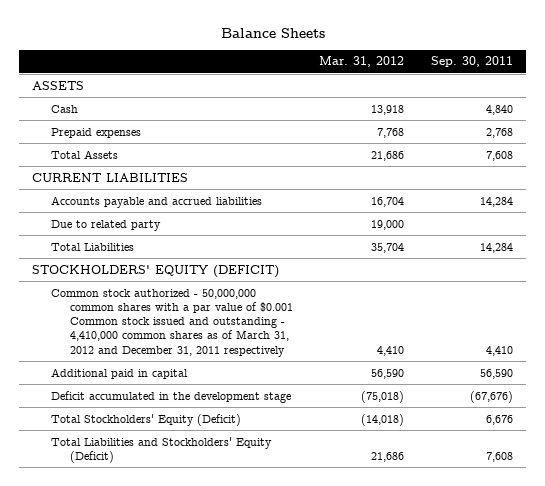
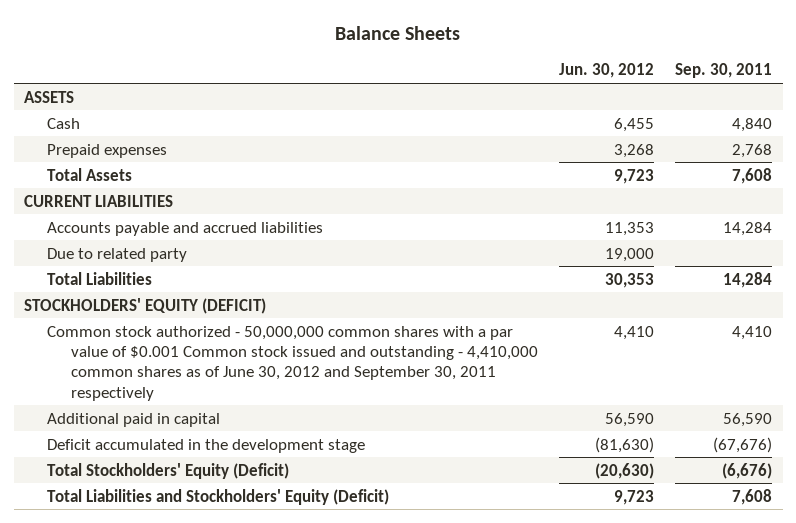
[319,56,405,68] Mar. 31, 2012 -> none
none -> [558,63,654,79] Jun. 30, 2012
[50,288,293,357] Common stock authorized - 50,000,000 common shares with a par value of $0.001 Common stock issued and outstanding - 4,410,000 common shares as of March 31, 2012 and December 31, 2011 respectively -> [47,325,538,401] Common stock authorized - 50,000,000 common shares with a par value of $0.001 Common stock issued and outstanding - 4,410,000 common shares as of June 30, 2012 and September 30, 2011 respectively
[486,414,514,425] 6,676 -> [722,462,773,479] (6,676)

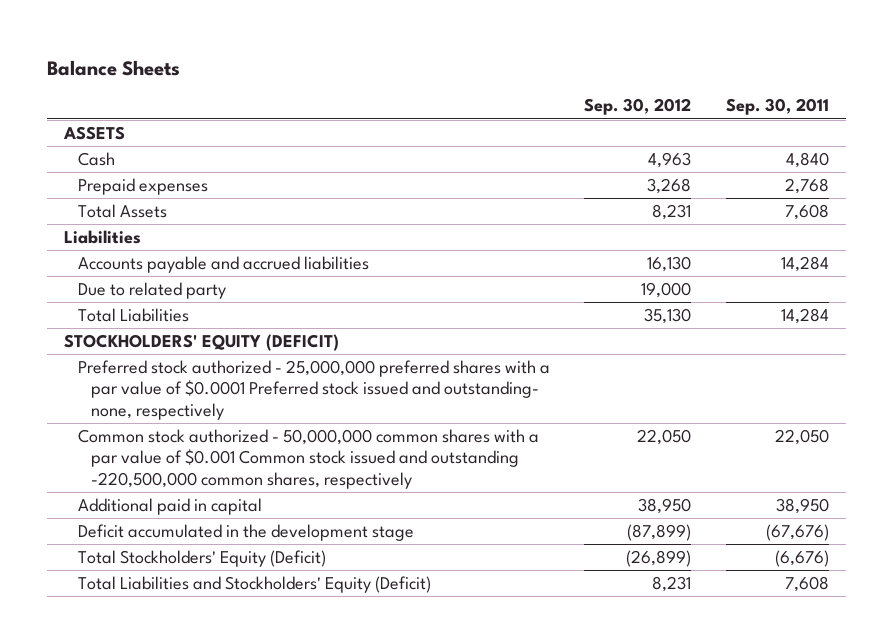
[558,63,654,79] Jun. 30, 2012 -> none
none -> [584,98,692,116] Sep. 30, 2012
[24,194,174,207] CURRENT LIABILITIES -> [64,229,142,244] Liabilities
none -> [77,359,550,420] Preferred stock authorized - 25,000,000 preferred shares with a par value of $0.0001 Preferred stock issued and outstanding- none, respectively
[47,325,538,401] Common stock authorized - 50,000,000 common shares with a par value of $0.001 Common stock issued and outstanding - 4,410,000 common shares as of June 30, 2012 and September 30, 2011 respectively -> [77,428,539,489] Common stock authorized - 50,000,000 common shares with a par value of $0.001 Common stock issued and outstanding -220,500,000 common shares, respectively
[732,325,773,340] 4,410 -> [774,428,829,445] 22,050
[723,412,773,427] 56,590 -> [775,497,829,514] 38,950

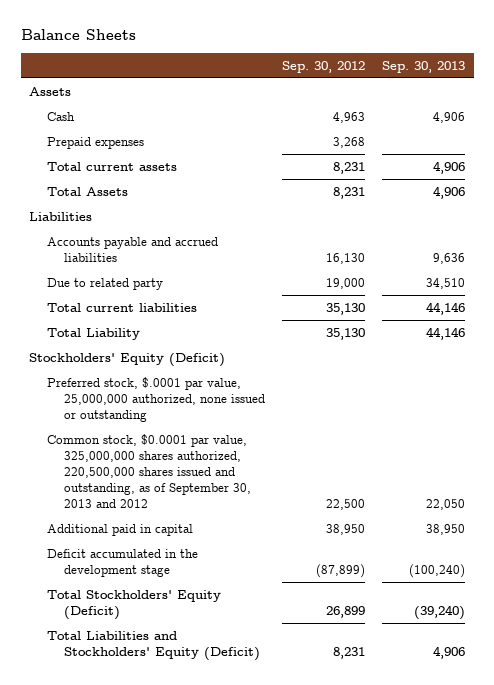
[725,98,829,116] Sep. 30, 2011 -> none
none -> [381,60,465,73] Sep. 30, 2013
[63,125,126,140] ASSETS -> [29,86,72,96] Assets
none -> [46,161,177,171] Total current assets
none -> [46,302,197,312] Total current liabilities
[77,307,189,322] Total Liabilities -> [46,327,140,340] Total Liability
[64,333,340,351] STOCKHOLDERS' EQUITY (DEFICIT) -> [29,352,226,367] Stockholders' Equity (Deficit)
[77,359,550,420] Preferred stock authorized - 25,000,000 preferred shares with a par value of $0.0001 Preferred stock issued and outstanding- none, respectively -> [46,376,265,423] Preferred stock, $.0001 par value, 25,000,000 authorized, none issued or outstanding
[77,428,539,489] Common stock authorized - 50,000,000 common shares with a par value of $0.001 Common stock issued and outstanding -220,500,000 common shares, respectively -> [46,433,251,509] Common stock, $0.0001 par value, 325,000,000 shares authorized, 220,500,000 shares issued and outstanding, as of September 30, 2013 and 2012
[637,428,692,445] 22,050 -> [325,499,365,511] 22,500
[626,549,692,567] (26,899) -> [325,605,365,618] 26,899

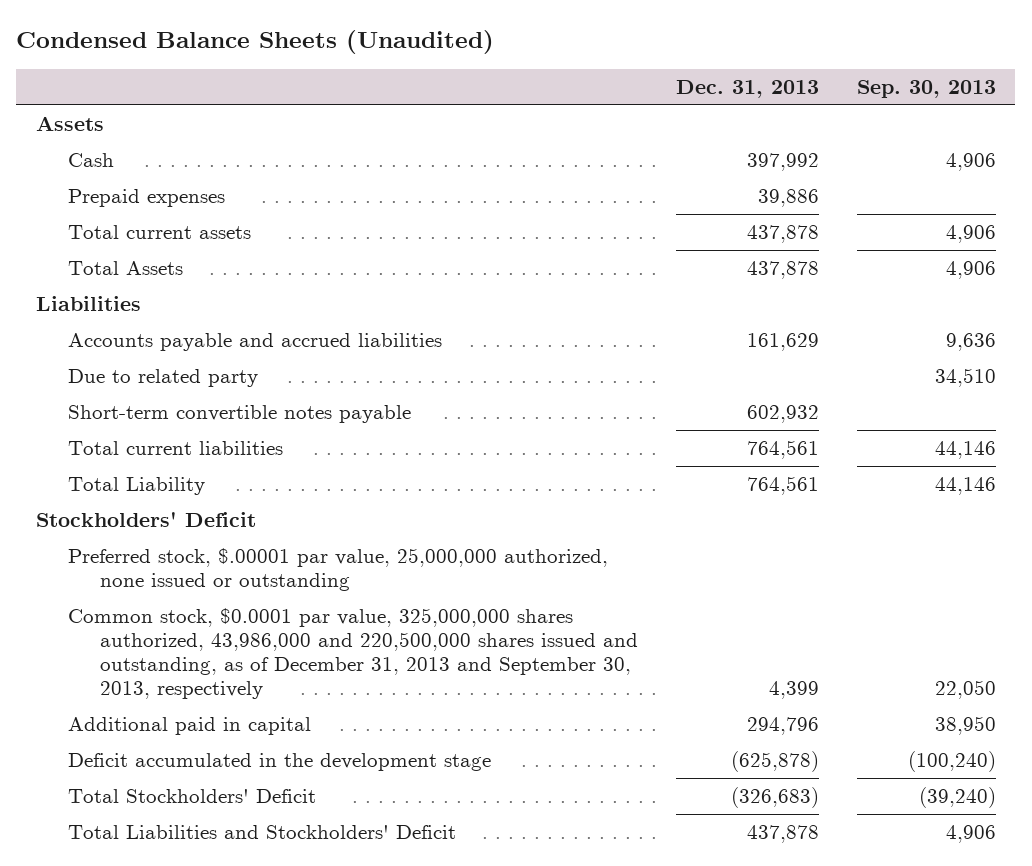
[20,29,136,41] Balance Sheets -> [16,30,495,55] Condensed Balance Sheets (Unaudited)
[281,60,365,73] Sep. 30, 2012 -> none
none -> [676,79,820,98] Dec. 31, 2013
none -> [67,405,411,424] Short-term convertible notes payable
[29,352,226,367] Stockholders' Equity (Deficit) -> [35,512,256,528] Stockholders' Deficit
[46,376,265,423] Preferred stock, $.0001 par value, 25,000,000 authorized, none issued or outstanding -> [67,548,608,592] Preferred stock, $.00001 par value, 25,000,000 authorized, none issued or outstanding
[46,433,251,509] Common stock, $0.0001 par value, 325,000,000 shares authorized, 220,500,000 shares issued and outstanding, as of September 30, 2013 and 2012 -> [67,608,638,700] Common stock, $0.0001 par value, 325,000,000 shares authorized, 43,986,000 and 220,500,000 shares issued and outstanding, as of December 31, 2013 and September 30, 2013, respectively
[46,589,221,620] Total Stockholders' Equity (Deficit) -> [67,789,316,804] Total Stockholders' Deficit
[46,630,260,661] Total Liabilities and Stockholders' Equity (Deficit) -> [67,825,456,840] Total Liabilities and Stockholders' Deficit

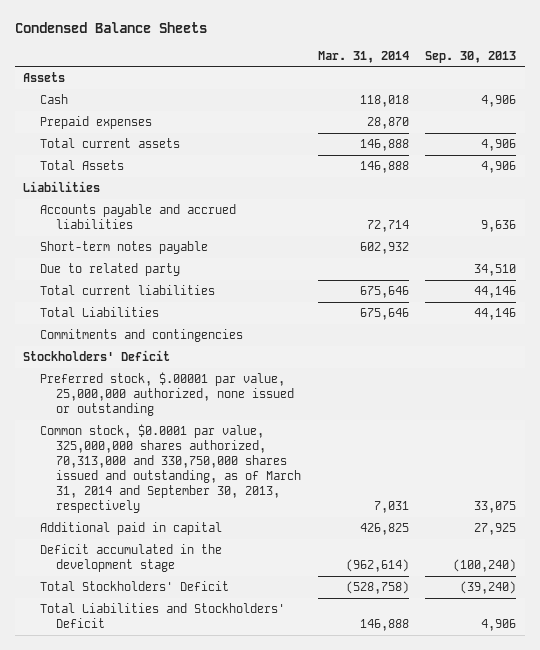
[16,30,495,55] Condensed Balance Sheets (Unaudited) -> [14,21,207,33] Condensed Balance Sheets
[676,79,820,98] Dec. 31, 2013 -> none
none -> [317,50,409,63] Mar. 31, 2014
none -> [39,241,208,255] Short-term notes payable
[67,405,411,424] Short-term convertible notes payable -> none
[67,477,205,496] Total Liability -> [39,307,159,318] Total Liabilities
none -> [39,329,243,343] Commitments and contingencies
[67,608,638,700] Common stock, $0.0001 par value, 325,000,000 shares authorized, 43,986,000 and 220,500,000 shares issued and outstanding, as of December 31, 2013 and September 30, 2013, respectively -> [39,424,301,514] Common stock, $0.0001 par value, 325,000,000 shares authorized, 70,313,000 and 330,750,000 shares issued and outstanding, as of March 31, 2014 and September 30, 2013, respectively
[935,680,997,700] 22,050 -> [474,501,517,514] 33,075
[935,716,997,736] 38,950 -> [474,523,517,536] 27,925

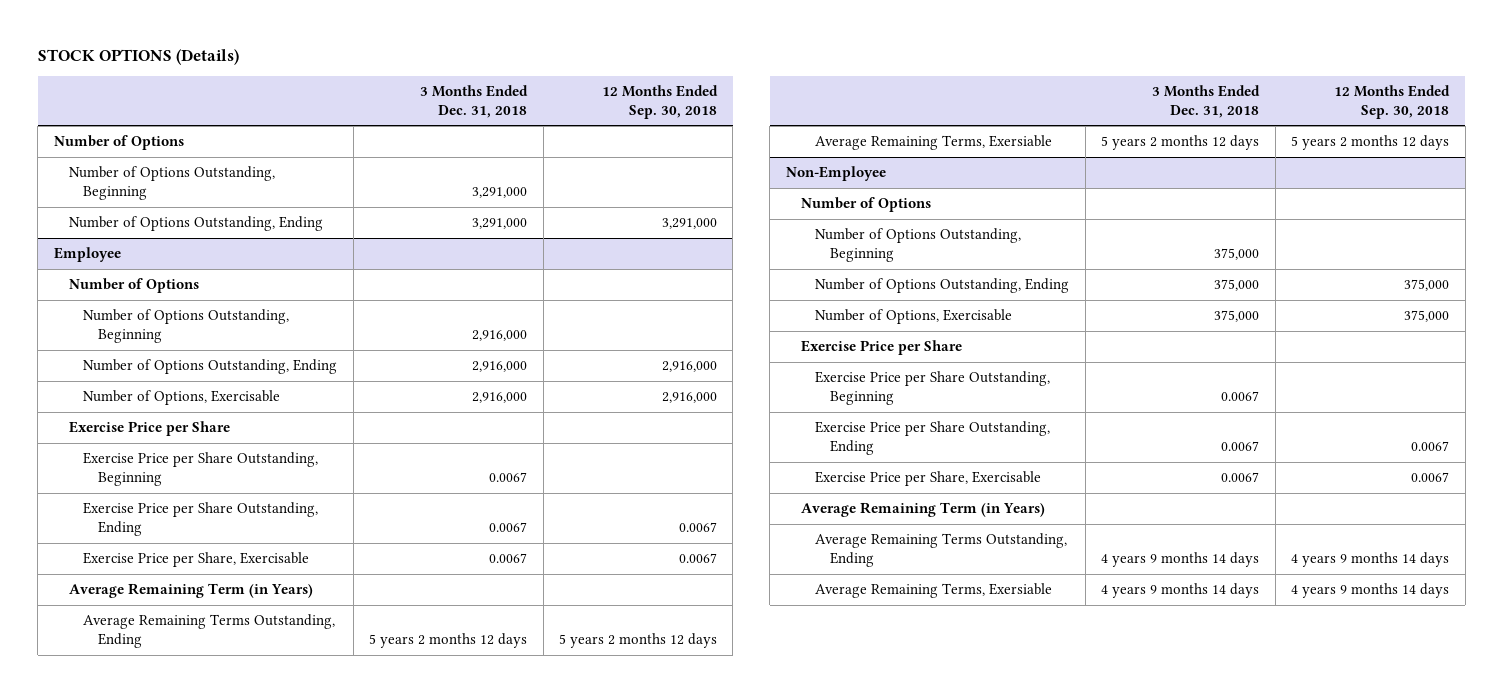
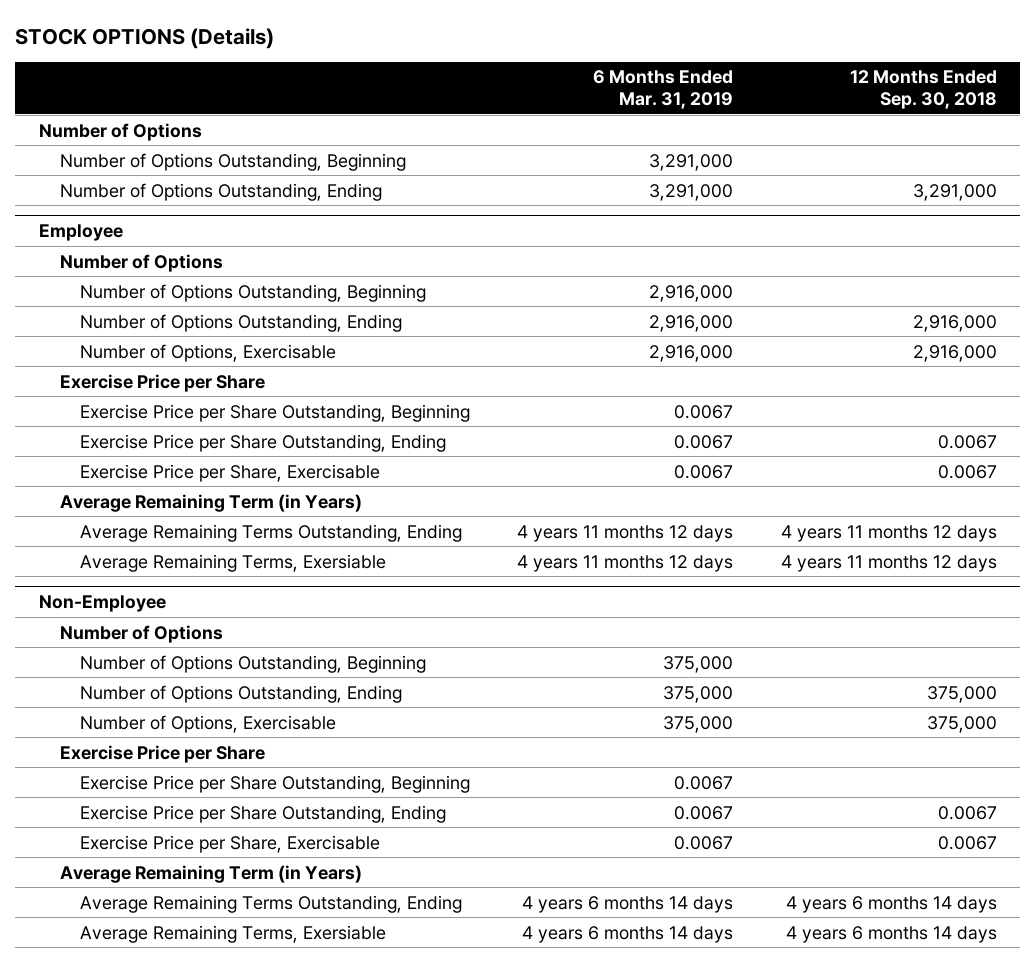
[420,84,529,118] 3 Months Ended Dec. 31, 2018 -> none
none -> [593,70,734,109] 6 Months Ended Mar. 31, 2019
[559,633,718,649] 5 years 2 months 12 days -> [780,524,997,542] 4 years 11 months 12 days
[1291,135,1450,151] 5 years 2 months 12 days -> [780,554,997,572] 4 years 11 months 12 days
[1291,552,1450,568] 4 years 9 months 14 days -> [785,895,997,913] 4 years 6 months 14 days
[1291,583,1450,599] 4 years 9 months 14 days -> [785,925,997,943] 4 years 6 months 14 days

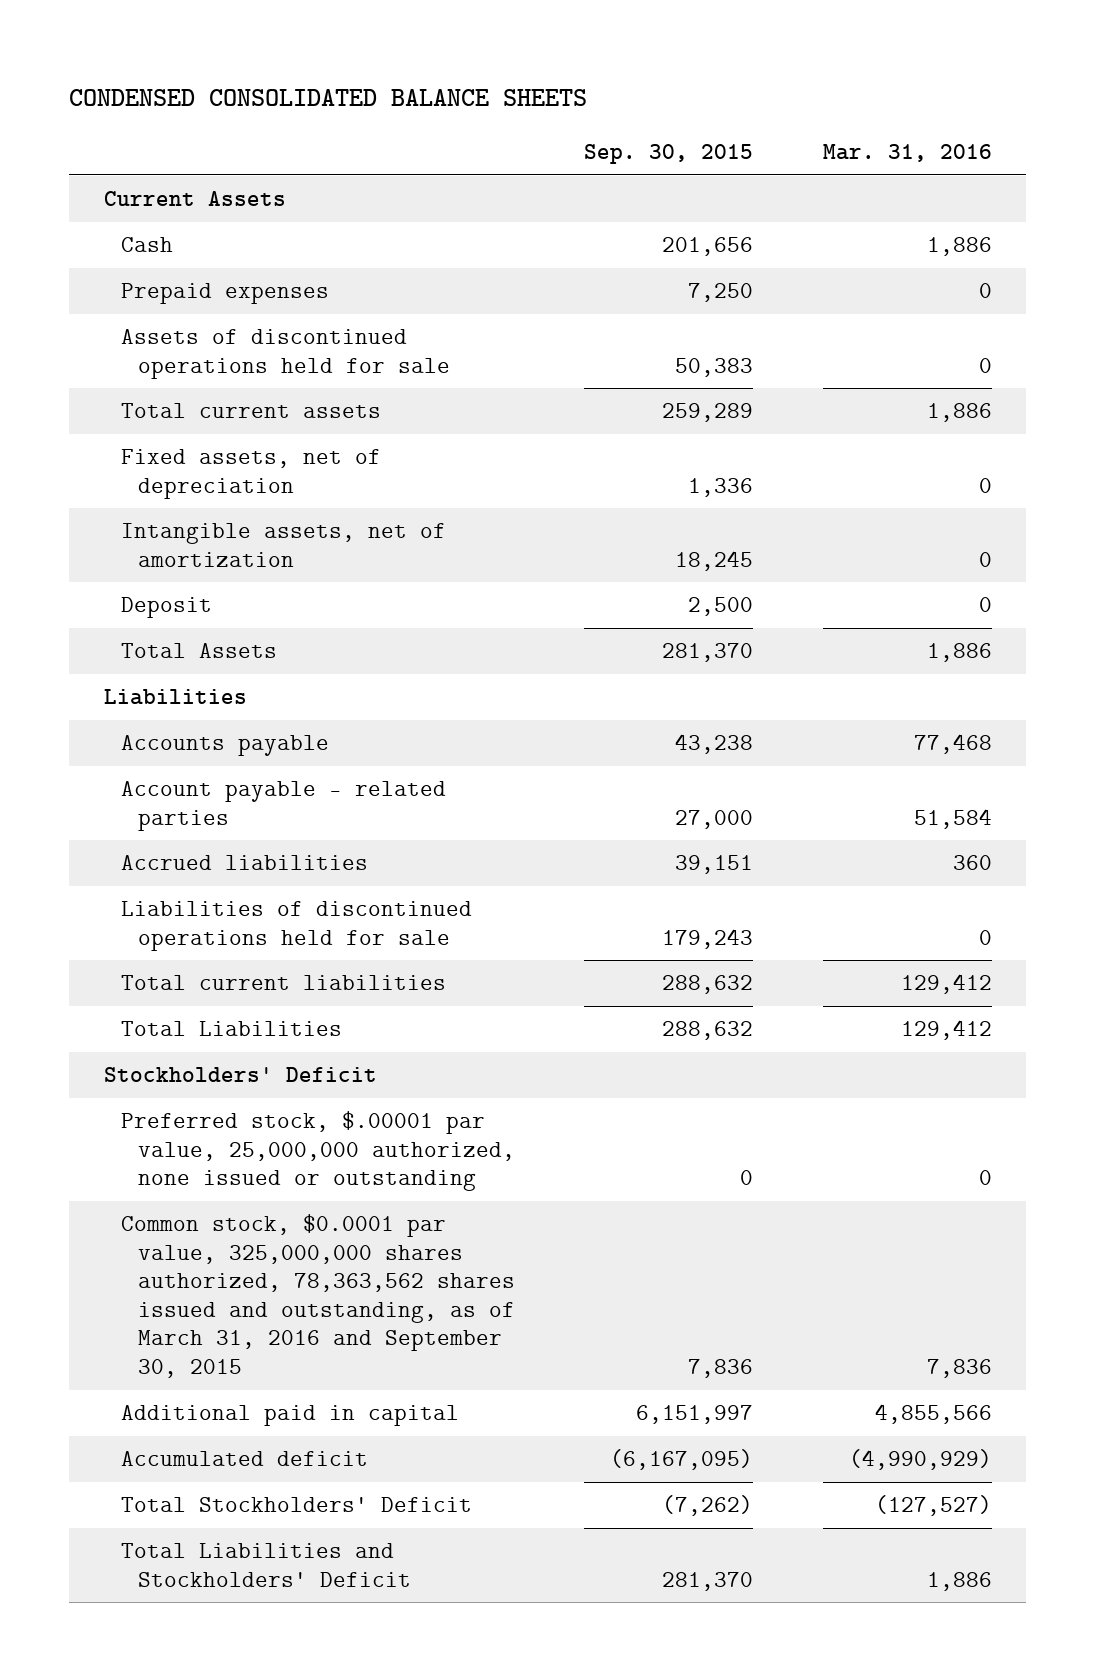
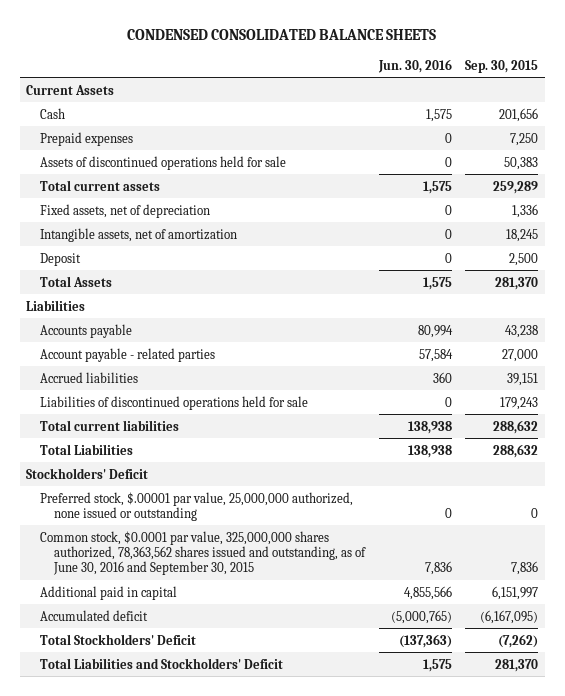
[822,144,992,163] Mar. 31, 2016 -> none
none -> [377,58,452,73] Jun. 30, 2016
[121,1214,516,1378] Common stock, $0.0001 par value, 325,000,000 shares authorized, 78,363,562 shares issued and outstanding, as of March 31, 2016 and September 30, 2015 -> [40,530,367,576] Common stock, $0.0001 par value, 325,000,000 shares authorized, 78,363,562 shares issued and outstanding, as of June 30, 2016 and September 30, 2015

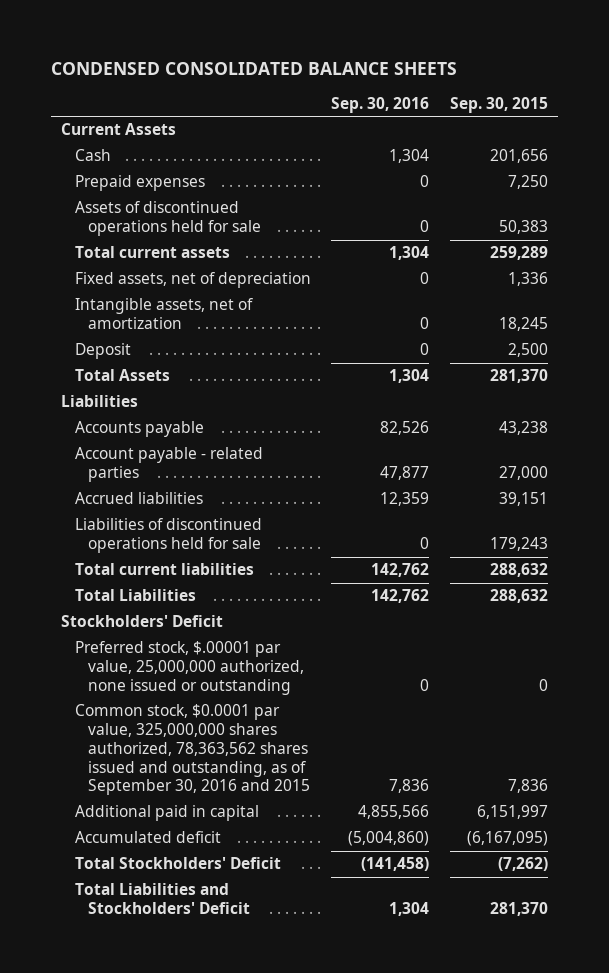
[377,58,452,73] Jun. 30, 2016 -> none
none -> [331,96,430,113] Sep. 30, 2016
[40,530,367,576] Common stock, $0.0001 par value, 325,000,000 shares authorized, 78,363,562 shares issued and outstanding, as of June 30, 2016 and September 30, 2015 -> [74,704,310,796] Common stock, $0.0001 par value, 325,000,000 shares authorized, 78,363,562 shares issued and outstanding, as of September 30, 2016 and 2015

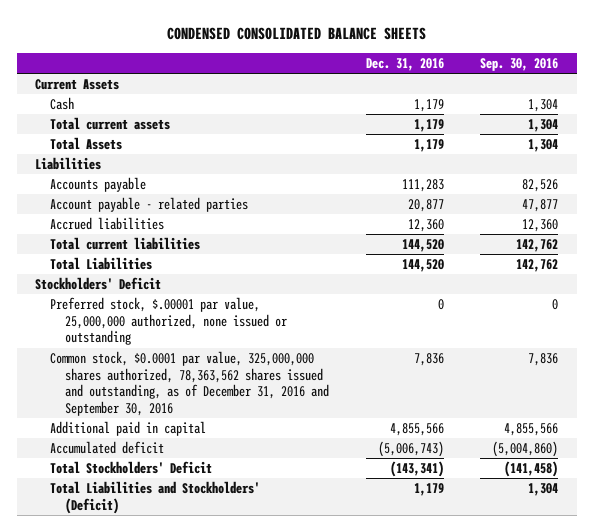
[449,96,548,113] Sep. 30, 2015 -> none
none -> [365,58,444,72] Dec. 31, 2016
[74,175,205,192] Prepaid expenses -> none
[74,201,261,237] Assets of discontinued operations held for sale -> none
[74,272,311,289] Fixed assets, net of depreciation -> none
[74,298,253,330] Intangible assets, net of amortization -> none
[74,343,131,360] Deposit -> none
[74,518,262,554] Liabilities of discontinued operations held for sale -> none
[380,492,430,507] 12,359 -> [522,219,559,233] 12,360
[74,704,310,796] Common stock, $0.0001 par value, 325,000,000 shares authorized, 78,363,562 shares issued and outstanding, as of September 30, 2016 and 2015 -> [50,351,330,417] Common stock, $0.0001 par value, 325,000,000 shares authorized, 78,363,562 shares issued and outstanding, as of December 31, 2016 and September 30, 2016
[74,883,250,915] Total Liabilities and Stockholders' Deficit -> [50,481,261,514] Total Liabilities and Stockholders' (Deficit)

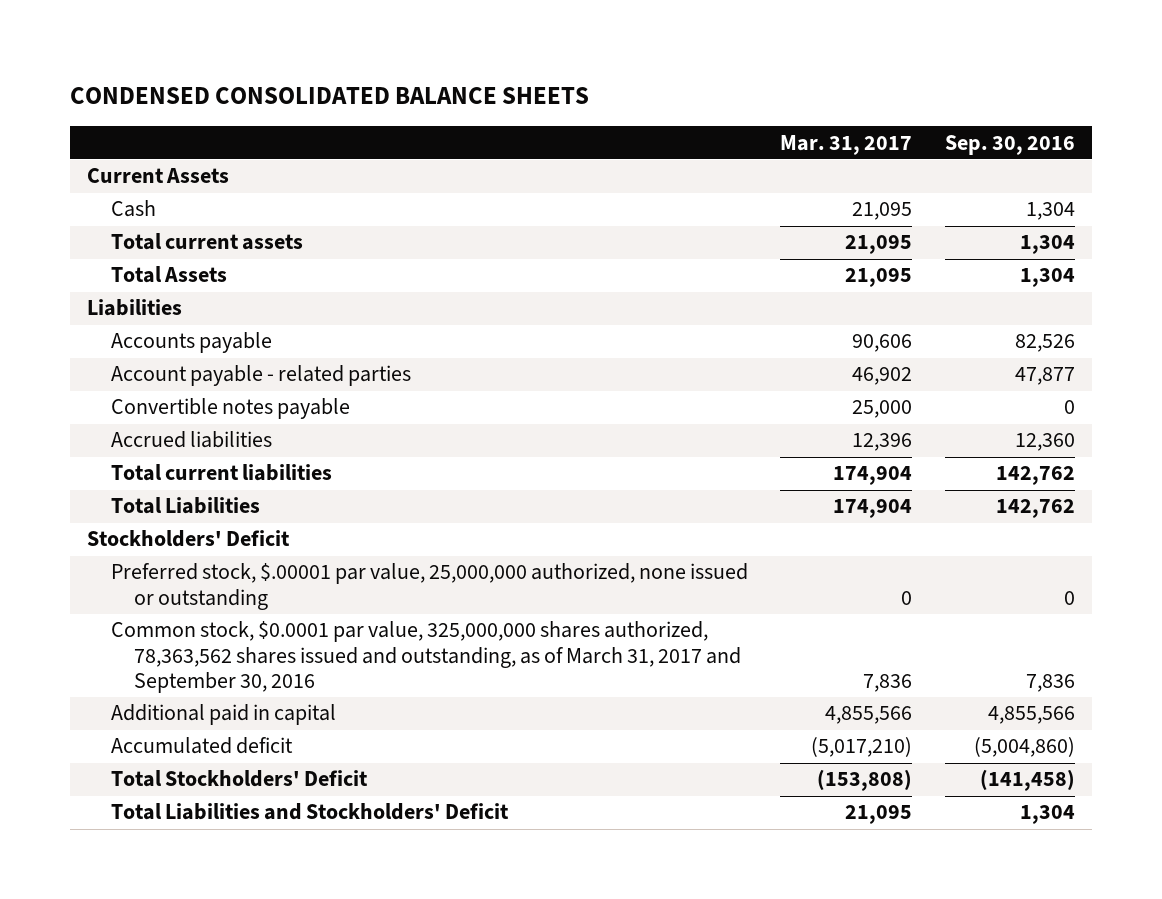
[365,58,444,72] Dec. 31, 2016 -> none
none -> [780,134,913,155] Mar. 31, 2017
none -> [110,398,350,420] Convertible notes payable
[50,351,330,417] Common stock, $0.0001 par value, 325,000,000 shares authorized, 78,363,562 shares issued and outstanding, as of December 31, 2016 and September 30, 2016 -> [110,621,742,694] Common stock, $0.0001 par value, 325,000,000 shares authorized, 78,363,562 shares issued and outstanding, as of March 31, 2017 and September 30, 2016
[50,481,261,514] Total Liabilities and Stockholders' (Deficit) -> [110,803,509,821] Total Liabilities and Stockholders' Deficit

